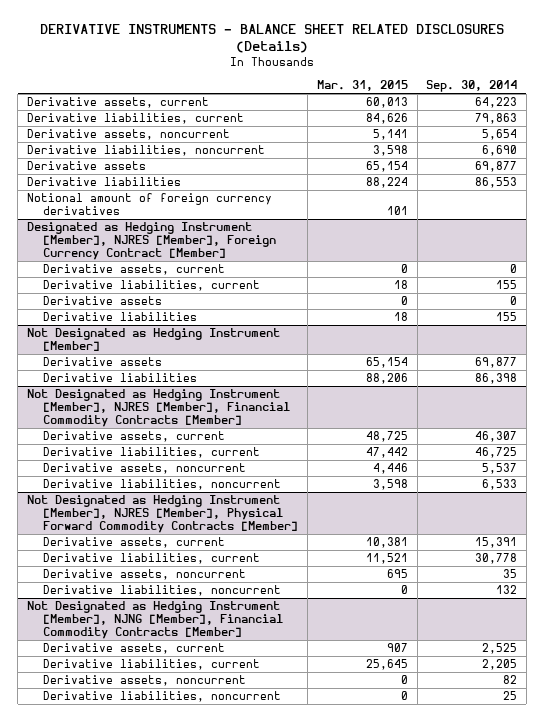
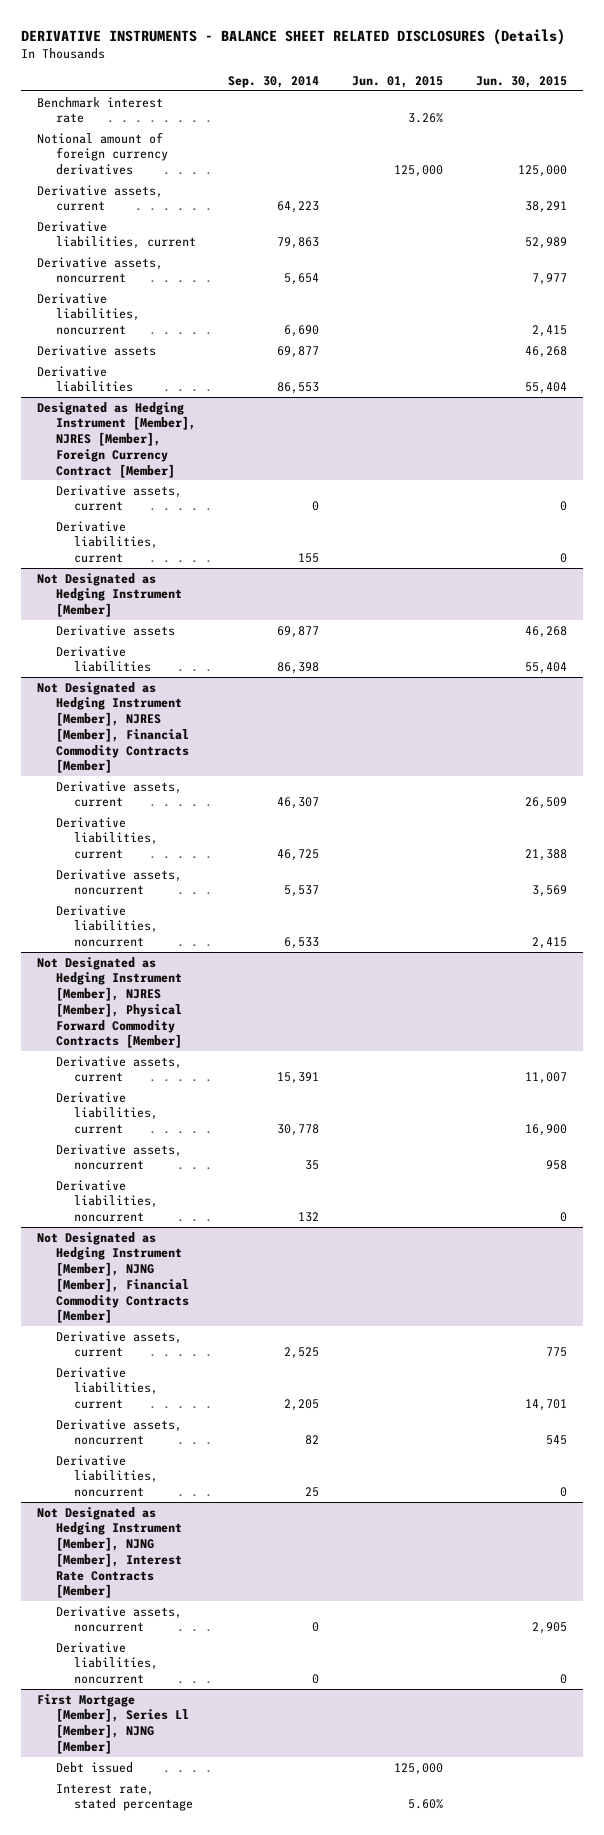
[316,79,408,91] Mar. 31, 2015 -> none
none -> [352,76,444,89] Jun. 01, 2015
none -> [475,76,567,89] Jun. 30, 2015
none -> [37,96,164,124] Benchmark interest rate
[26,193,272,216] Notional amount of foreign currency derivatives -> [37,131,168,176] Notional amount of foreign currency derivatives
[43,296,163,306] Derivative assets -> none
[43,312,198,322] Derivative liabilities -> none
none -> [37,1506,182,1599] Not Designated as Hedging Instrument [Member], NJNG [Member], Interest Rate Contracts [Member]
none -> [55,1605,182,1633] Derivative assets, noncurrent
none -> [55,1641,159,1685] Derivative liabilities, noncurrent
none -> [37,1693,189,1754] First Mortgage [Member], Series Ll [Member], NJNG [Member]
none -> [55,1761,133,1773] Debt issued
none -> [55,1783,194,1812] Interest rate, stated percentage

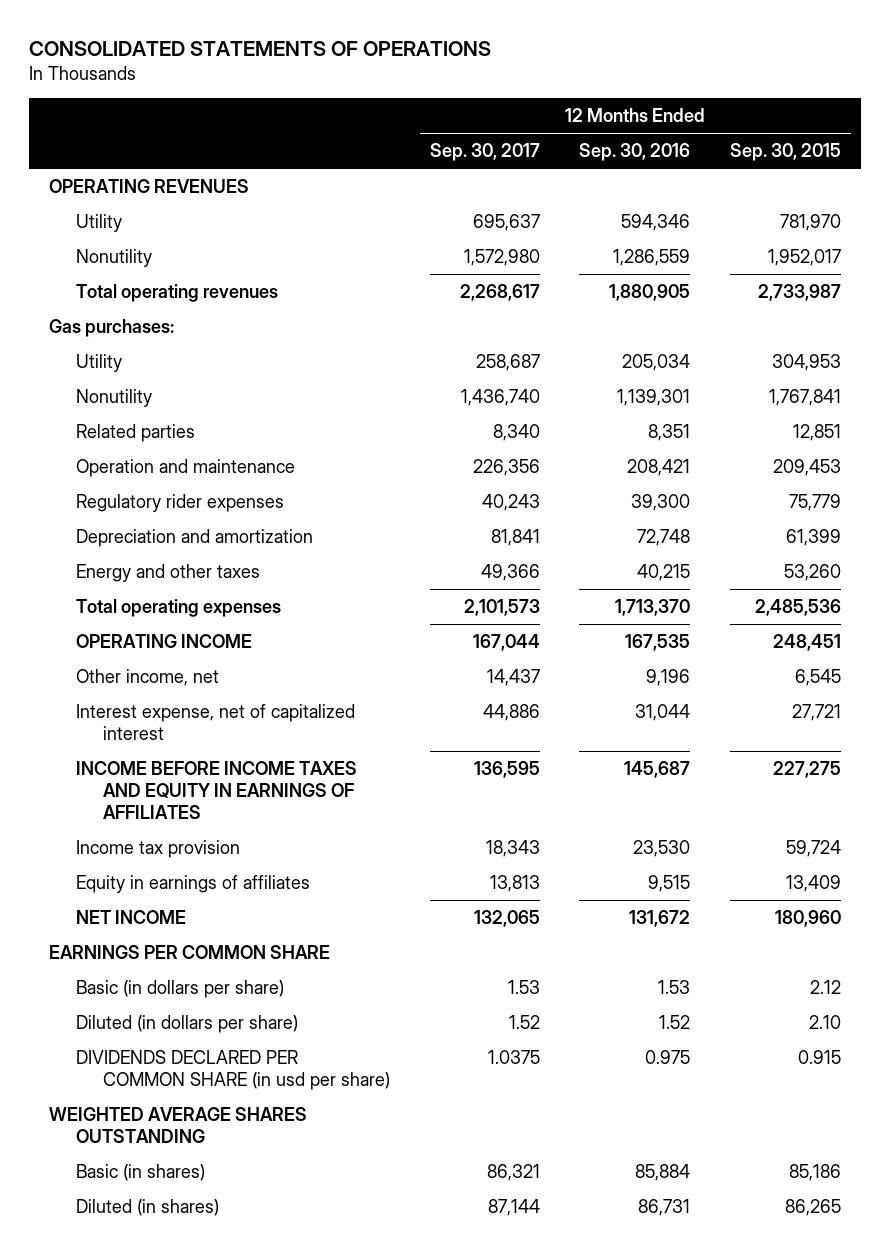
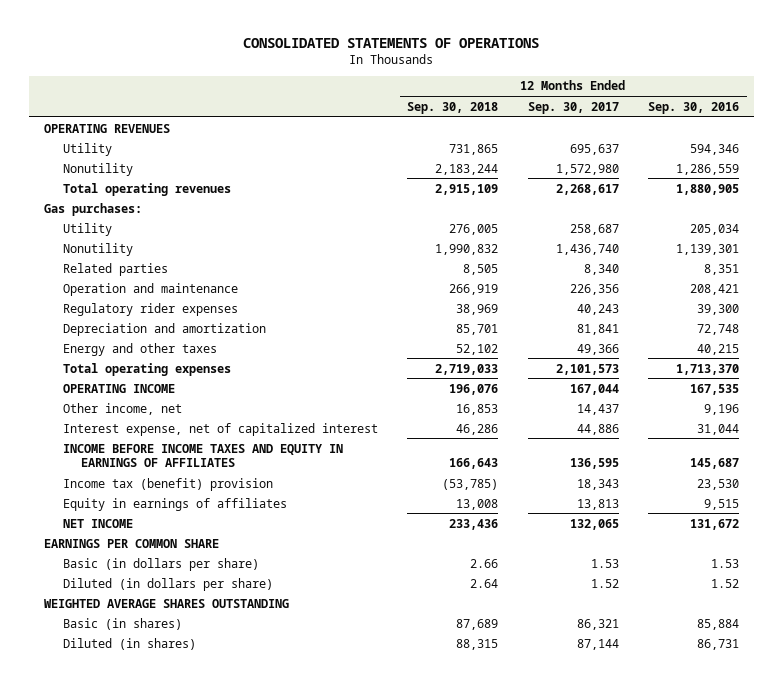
[730,143,842,162] Sep. 30, 2015 -> none
none -> [407,101,499,114] Sep. 30, 2018
[75,839,240,858] Income tax provision -> [62,477,273,491] Income tax (benefit) provision
[75,1049,391,1090] DIVIDENDS DECLARED PER COMMON SHARE (in usd per share) -> none

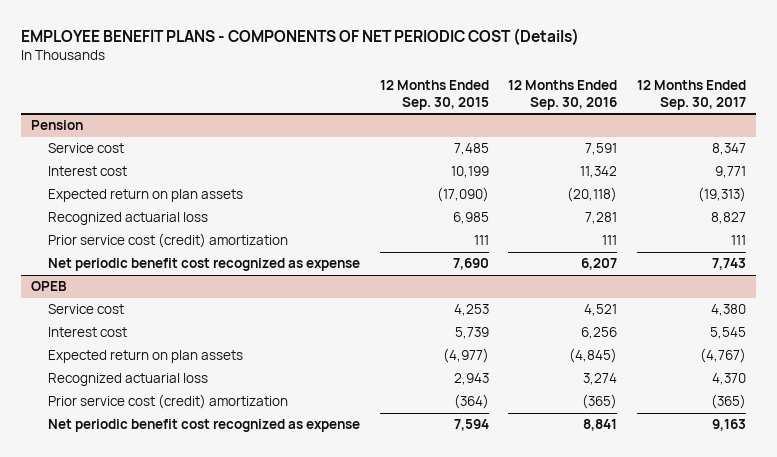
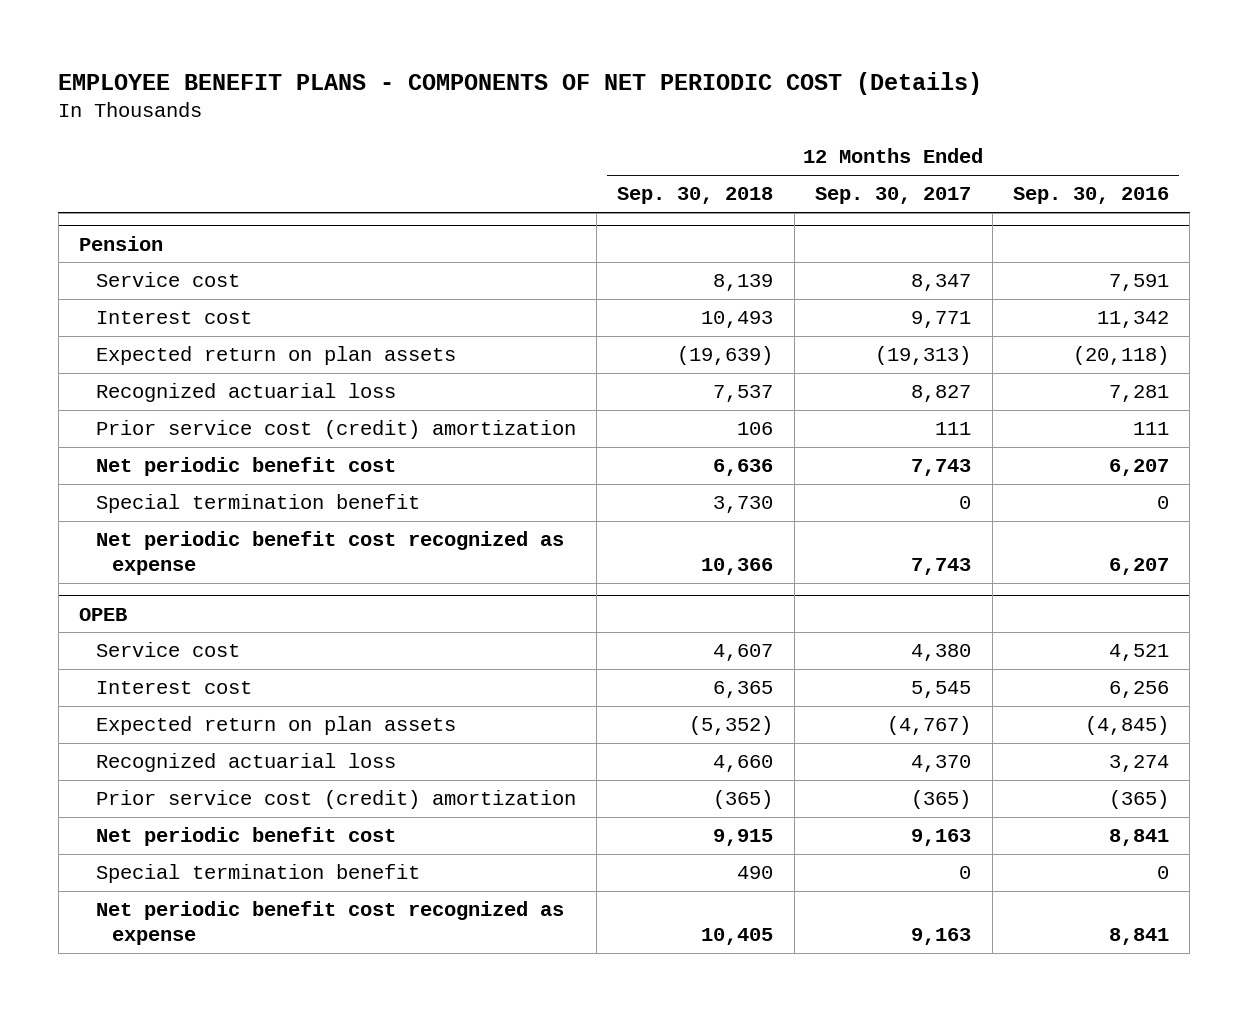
[379,79,489,110] 12 Months Ended Sep. 30, 2015 -> none
none -> [617,187,774,205] Sep. 30, 2018
none -> [95,457,396,477] Net periodic benefit cost
none -> [95,494,420,514] Special termination benefit
none -> [95,827,396,847] Net periodic benefit cost
none -> [95,864,420,884] Special termination benefit

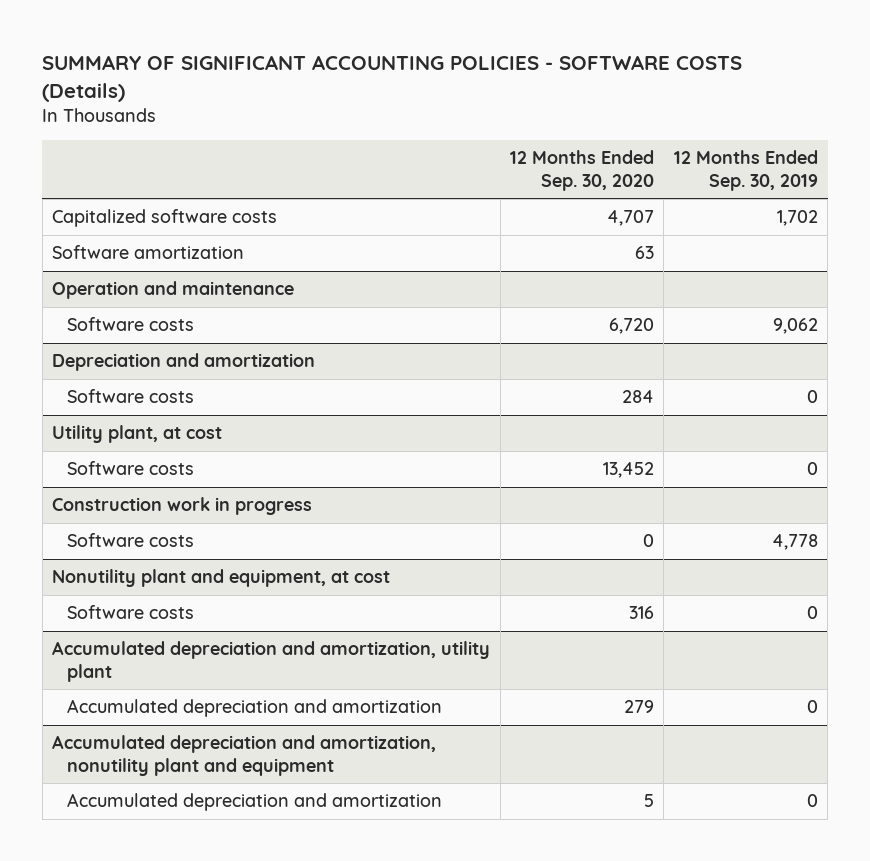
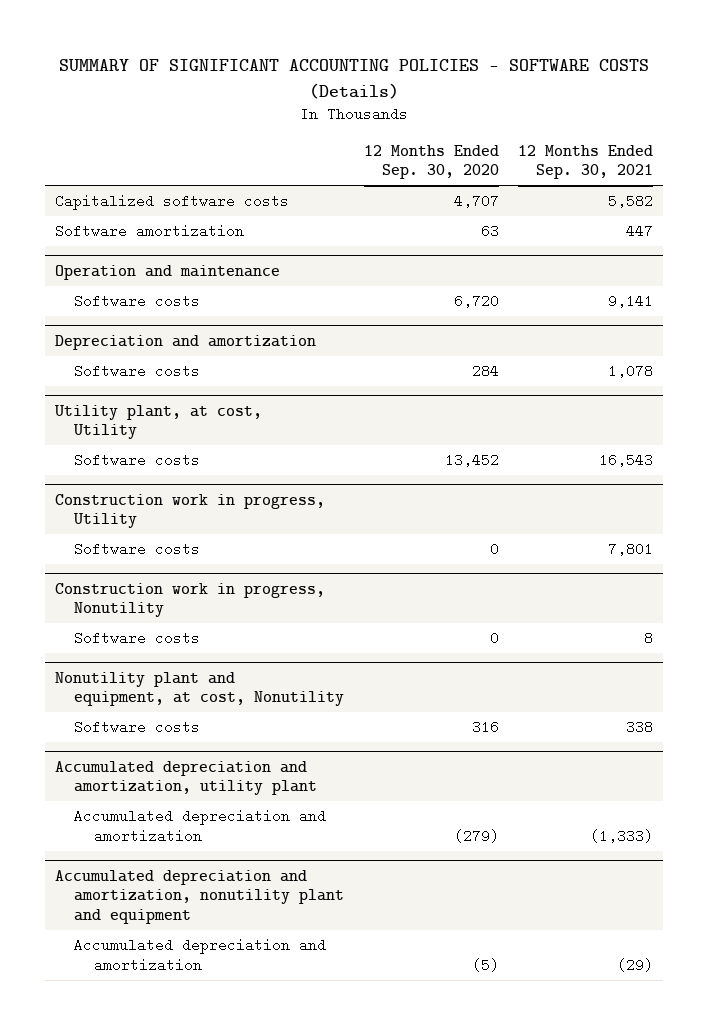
[673,150,818,191] 12 Months Ended Sep. 30, 2019 -> none
none -> [518,144,654,180] 12 Months Ended Sep. 30, 2021
[52,425,223,444] Utility plant, at cost -> [53,404,262,440] Utility plant, at cost, Utility
[52,497,313,516] Construction work in progress -> [54,493,325,529] Construction work in progress, Utility
none -> [54,582,325,618] Construction work in progress, Nonutility
none -> [74,631,201,646] Software costs
[52,569,391,588] Nonutility plant and equipment, at cost -> [54,671,345,707] Nonutility plant and equipment, at cost, Nonutility
[623,700,654,714] 279 -> [453,828,499,843] (279)
[643,794,654,808] 5 -> [471,957,499,972] (5)

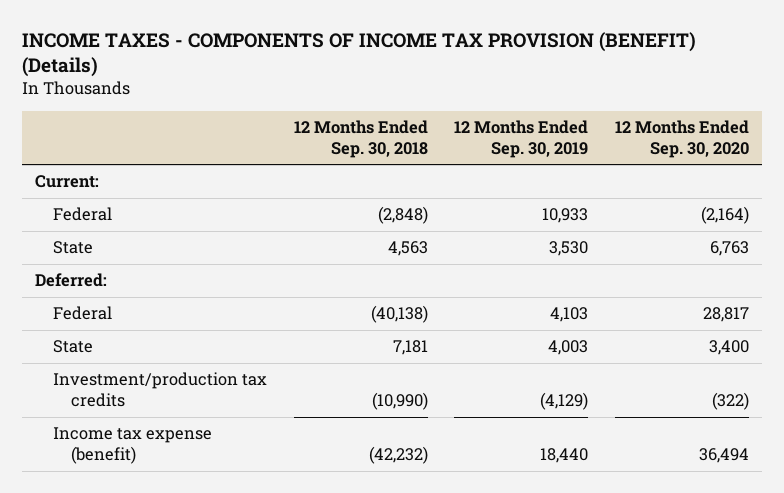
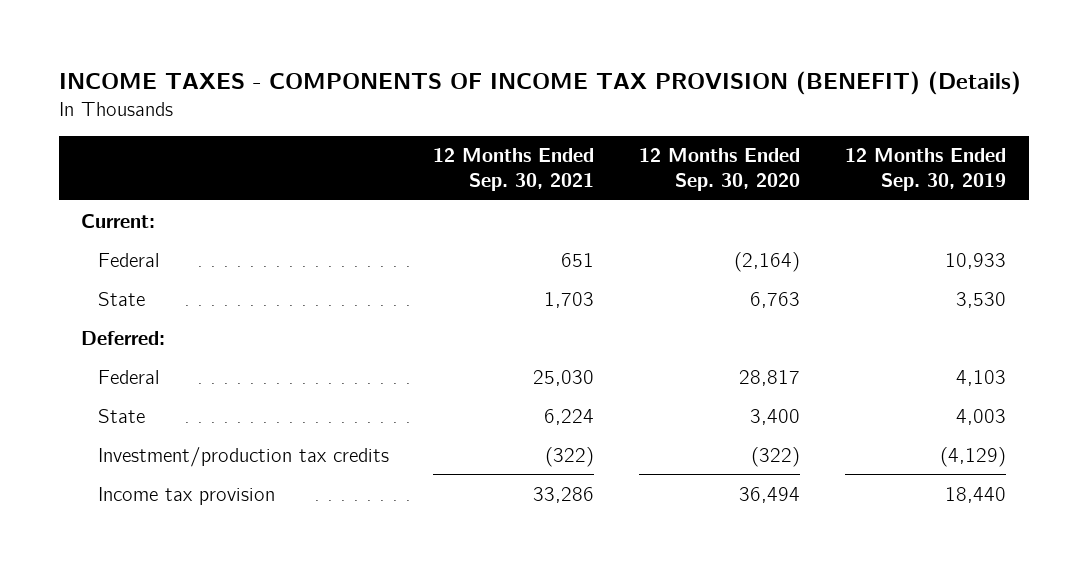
[293,120,428,158] 12 Months Ended Sep. 30, 2018 -> none
none -> [433,148,595,191] 12 Months Ended Sep. 30, 2021
[53,427,213,465] Income tax expense (benefit) -> [97,486,275,505] Income tax provision

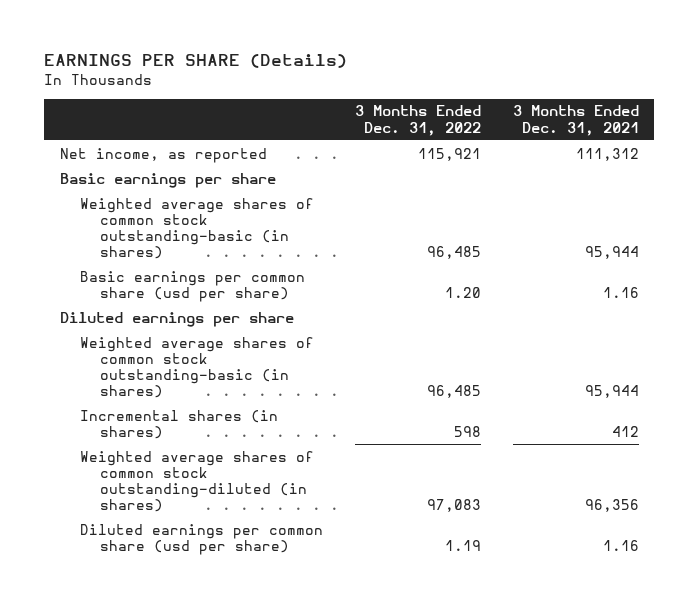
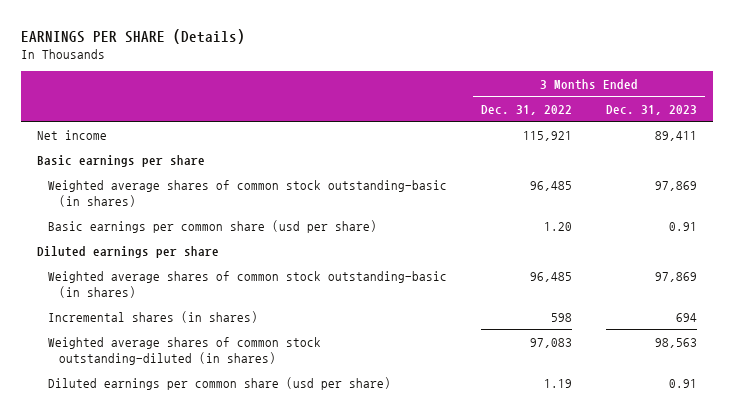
[512,105,639,136] 3 Months Ended Dec. 31, 2021 -> none
none -> [605,104,697,115] Dec. 31, 2023
[60,147,268,163] Net income, as reported -> [37,129,108,140] Net income

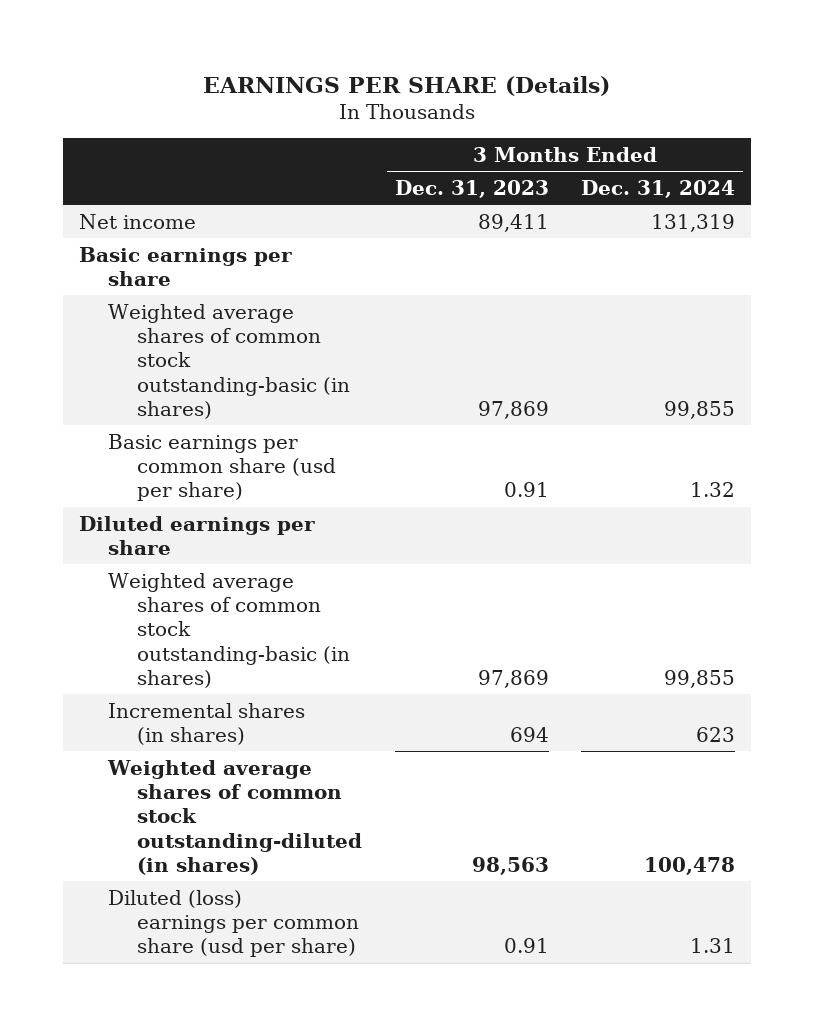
[481,104,573,115] Dec. 31, 2022 -> none
none -> [581,179,736,198] Dec. 31, 2024
[48,376,392,390] Diluted earnings per common share (usd per share) -> [108,889,360,958] Diluted (loss) earnings per common share (usd per share)

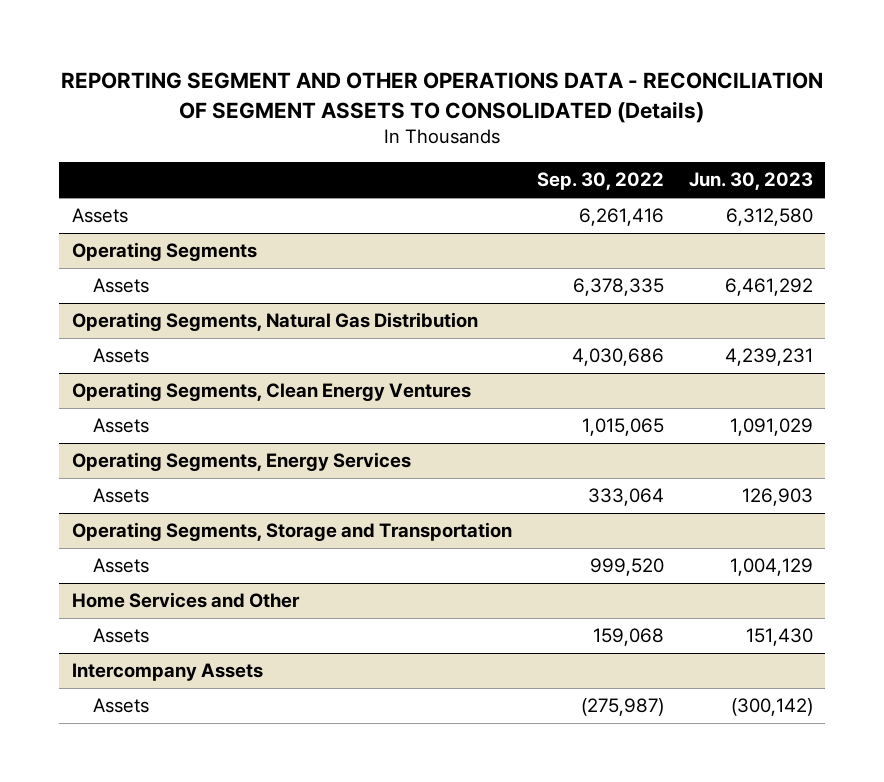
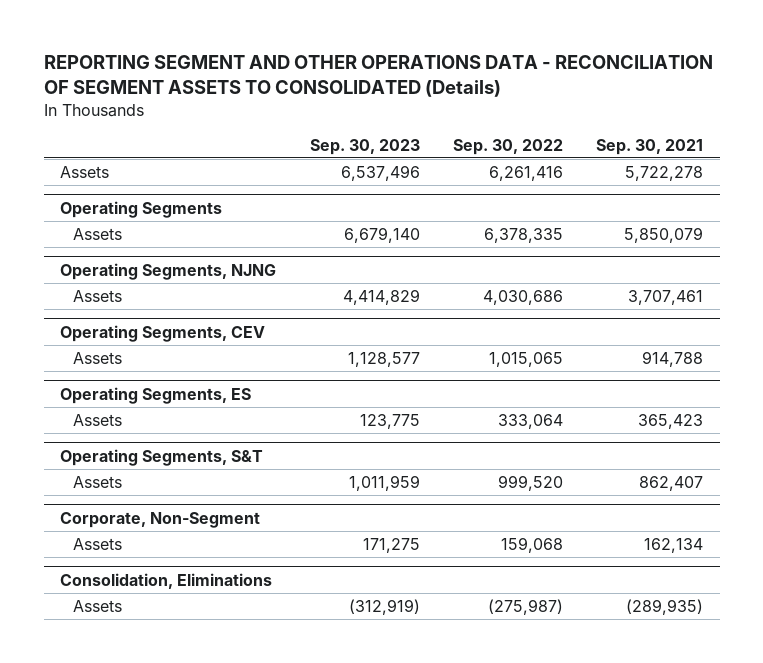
[688,172,813,191] Jun. 30, 2023 -> none
none -> [309,138,420,155] Sep. 30, 2023
none -> [595,138,703,155] Sep. 30, 2021
[71,312,478,332] Operating Segments, Natural Gas Distribution -> none
none -> [60,262,277,280] Operating Segments, NJNG
[71,382,471,402] Operating Segments, Clean Energy Ventures -> none
none -> [60,324,266,342] Operating Segments, CEV
[71,452,411,472] Operating Segments, Energy Services -> none
none -> [60,386,252,404] Operating Segments, ES
[71,522,512,542] Operating Segments, Storage and Transportation -> none
none -> [60,448,264,466] Operating Segments, S&T
[71,592,300,609] Home Services and Other -> [60,511,261,528] Corporate, Non-Segment
[71,663,263,682] Intercompany Assets -> [60,572,273,589] Consolidation, Eliminations

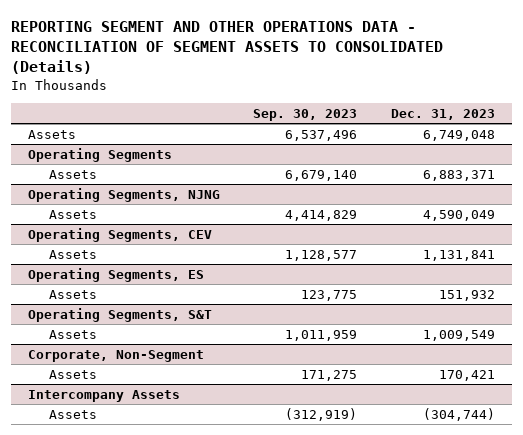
[452,138,563,155] Sep. 30, 2022 -> none
[595,138,703,155] Sep. 30, 2021 -> none
none -> [390,109,495,121] Dec. 31, 2023
[60,572,273,589] Consolidation, Eliminations -> [27,389,180,402] Intercompany Assets

